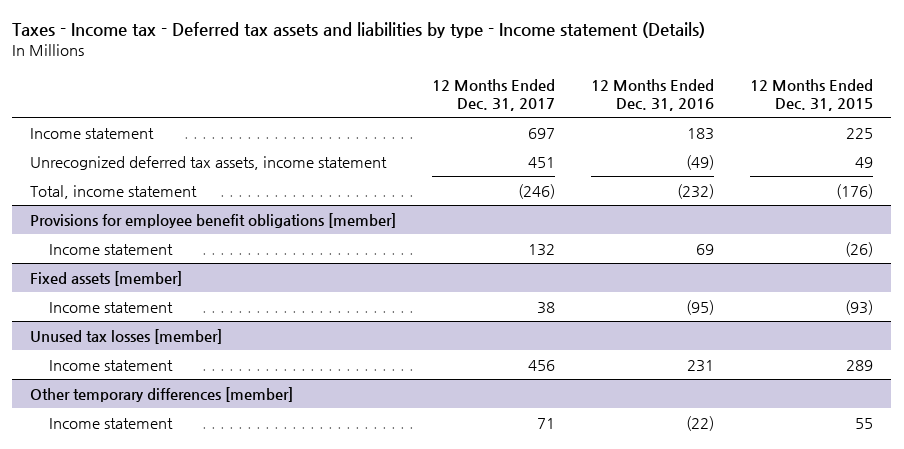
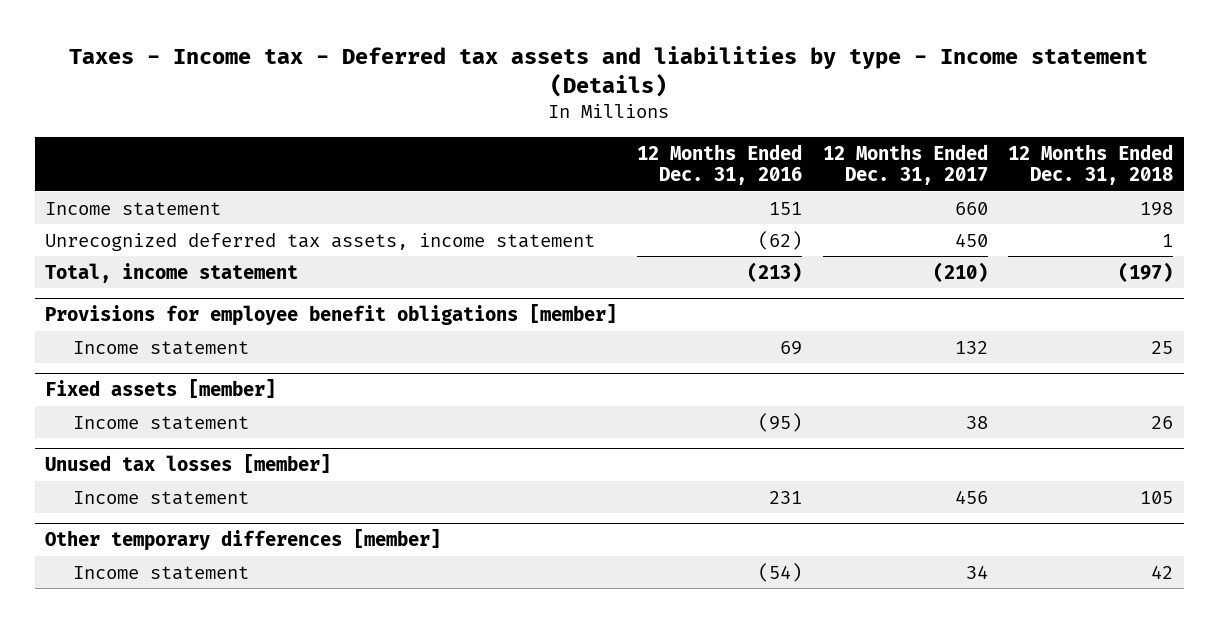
[750,78,874,111] 12 Months Ended Dec. 31, 2015 -> none
none -> [1008,143,1174,186] 12 Months Ended Dec. 31, 2018
[528,127,556,139] 697 -> [954,201,988,215] 660
[687,127,715,140] 183 -> [769,201,803,215] 151
[528,156,556,168] 451 -> [954,232,988,247] 450
[686,154,715,170] (49) -> [758,230,803,250] (62)
[518,183,556,199] (246) -> [932,261,988,282] (210)
[677,183,715,199] (232) -> [747,261,803,282] (213)
[537,417,556,429] 71 -> [965,564,988,579] 34
[686,415,715,431] (22) -> [758,562,803,582] (54)

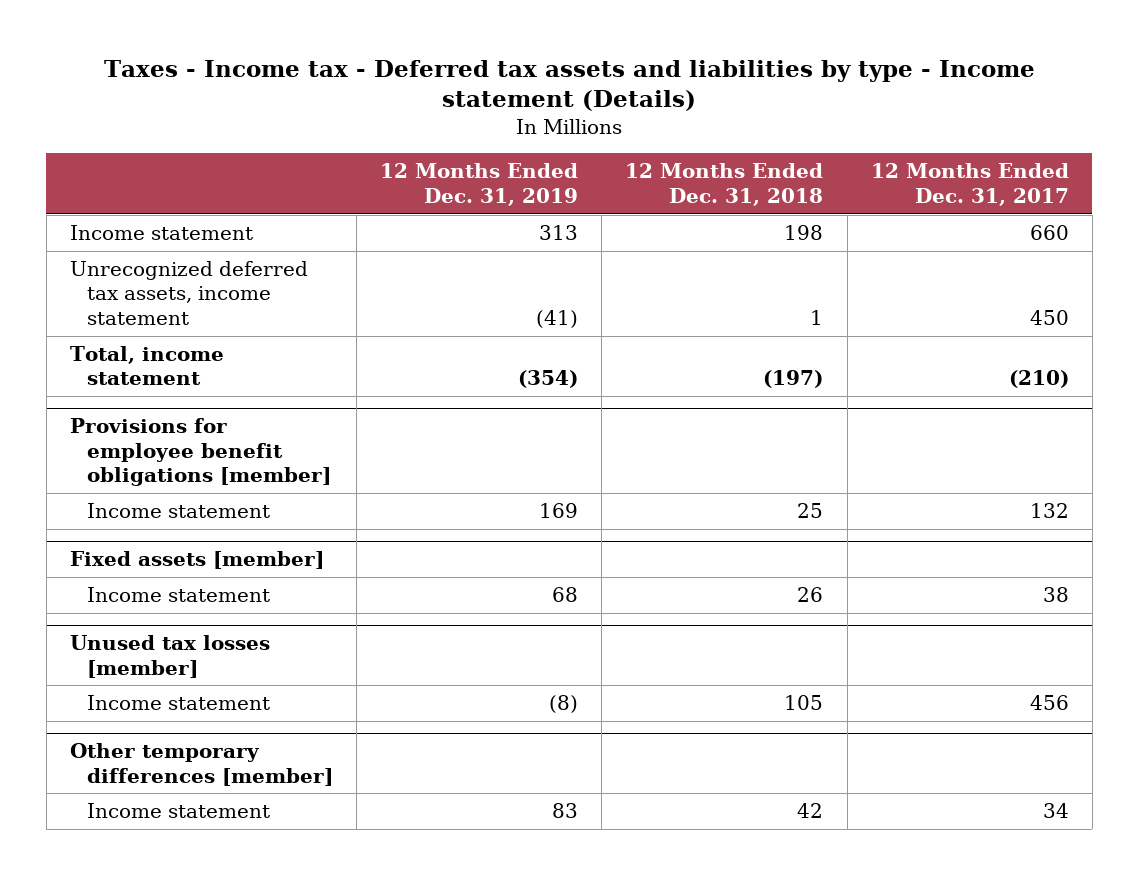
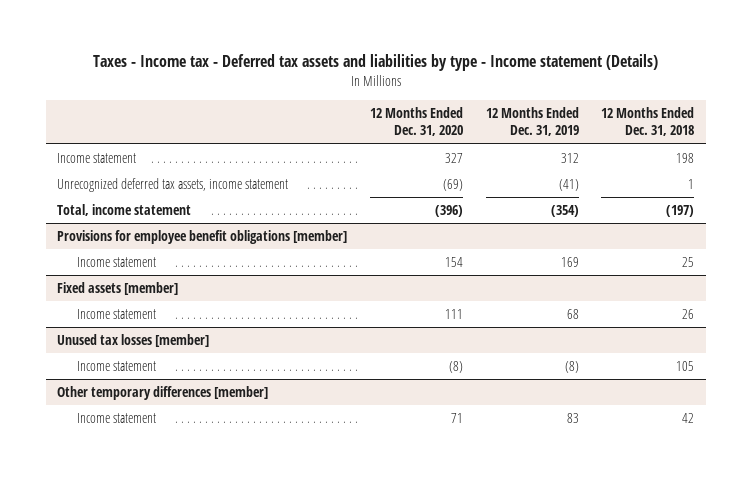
[870,163,1069,206] 12 Months Ended Dec. 31, 2017 -> none
none -> [369,106,463,137] 12 Months Ended Dec. 31, 2020
[539,225,579,241] 313 -> [560,153,579,164] 312

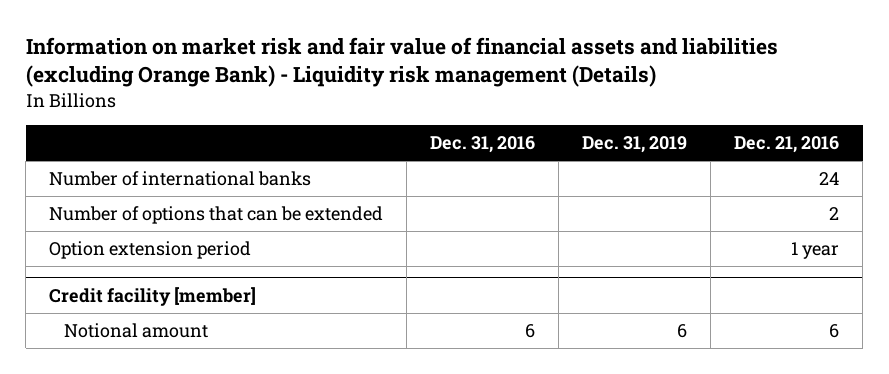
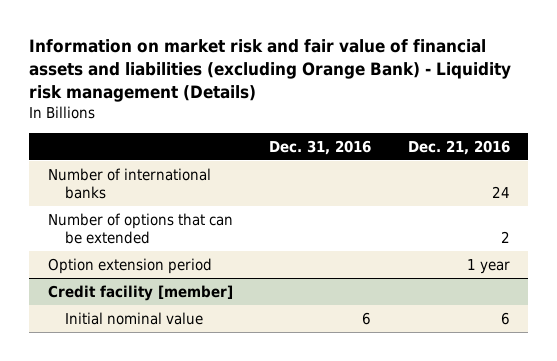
[582,136,688,154] Dec. 31, 2019 -> none
[63,323,208,339] Notional amount -> [65,311,204,325] Initial nominal value

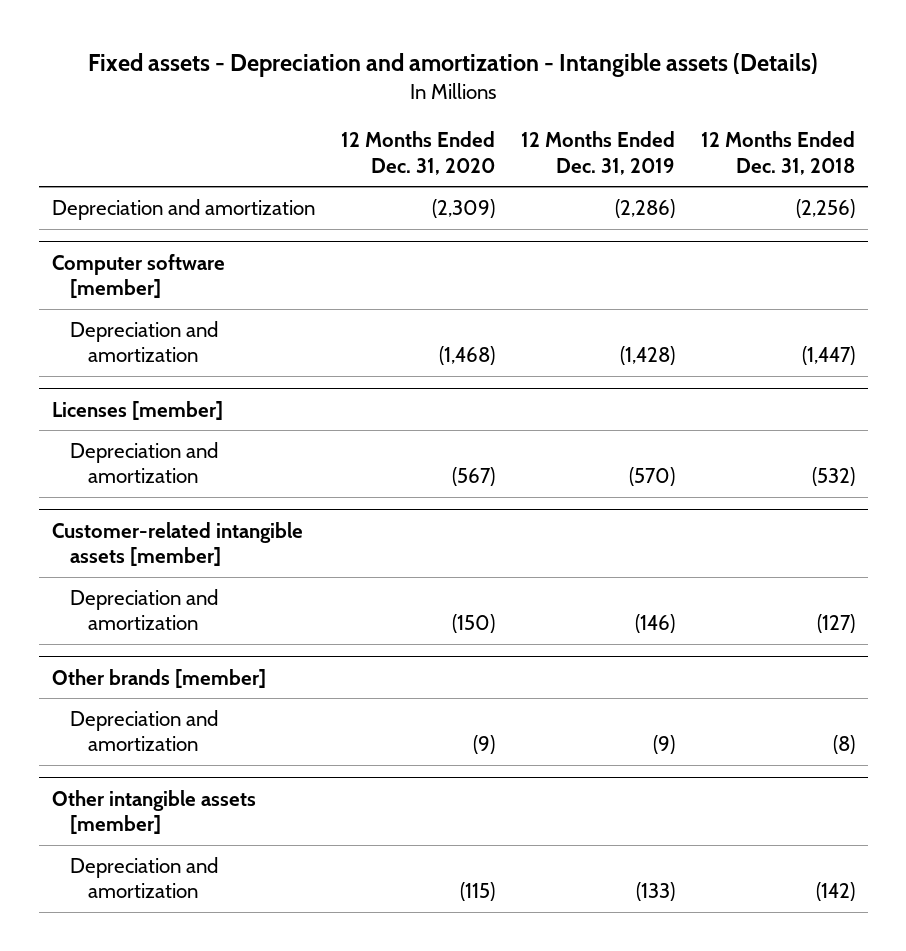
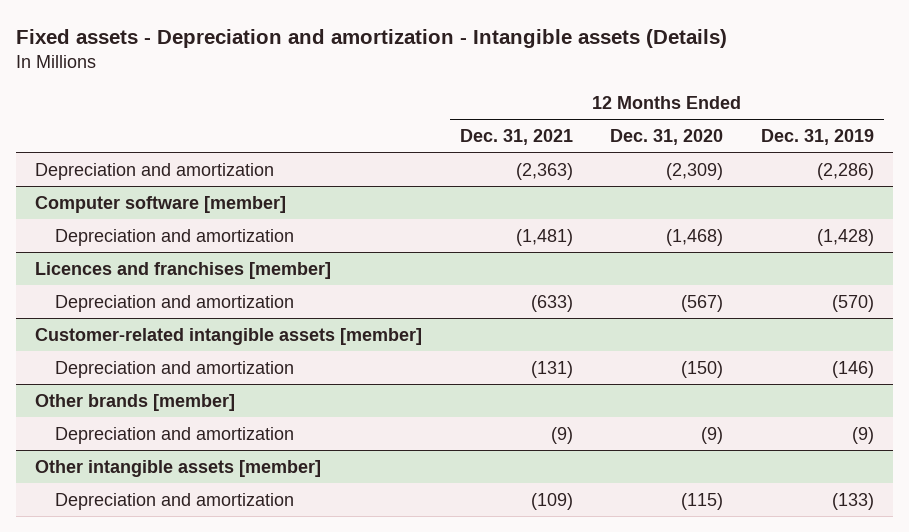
[700,131,855,175] 12 Months Ended Dec. 31, 2018 -> none
none -> [459,129,573,146] Dec. 31, 2021
[51,400,223,420] Licenses [member] -> [34,261,331,279] Licences and franchises [member]

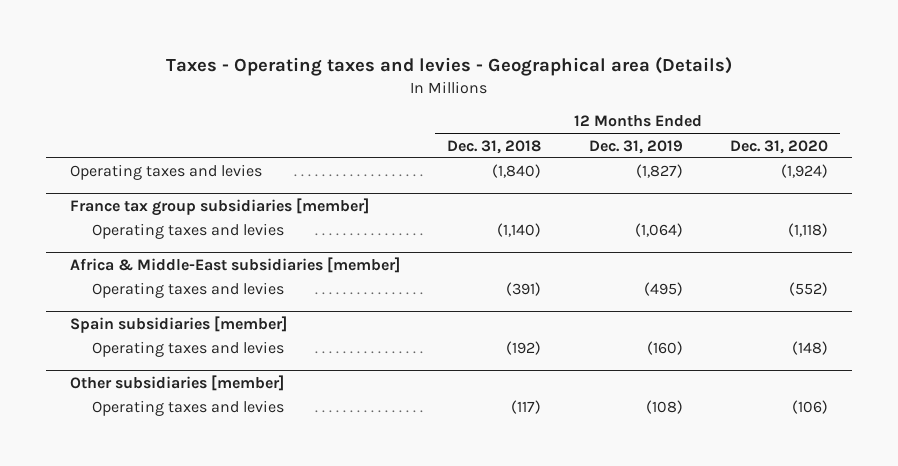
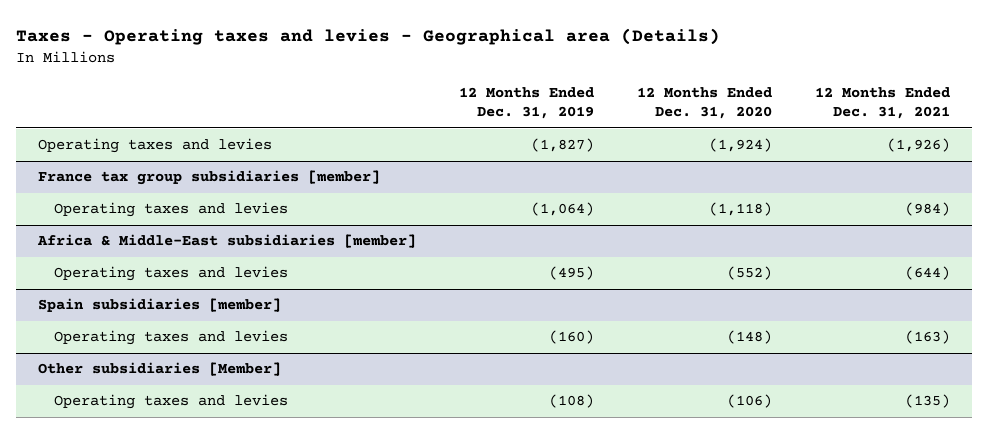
[447,139,542,154] Dec. 31, 2018 -> none
none -> [815,87,951,120] 12 Months Ended Dec. 31, 2021
[69,374,284,391] Other subsidiaries [member] -> [37,362,281,377] Other subsidiaries [Member]

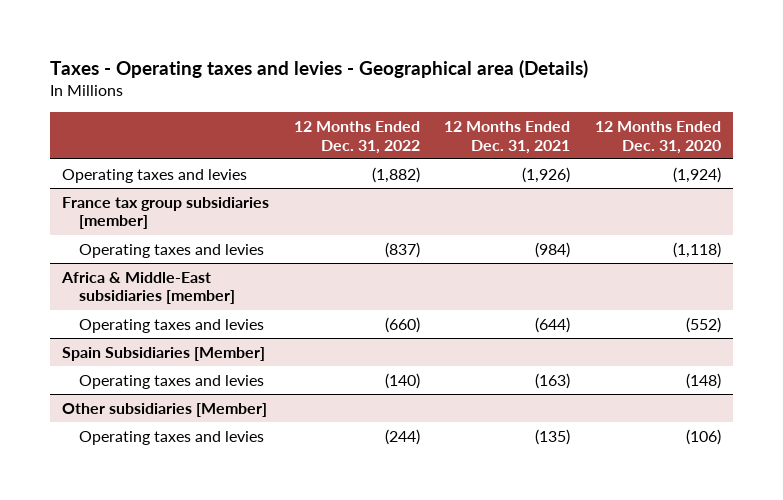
[459,87,595,120] 12 Months Ended Dec. 31, 2019 -> none
none -> [293,120,420,154] 12 Months Ended Dec. 31, 2022
[37,298,281,313] Spain subsidiaries [member] -> [62,346,266,361] Spain Subsidiaries [Member]

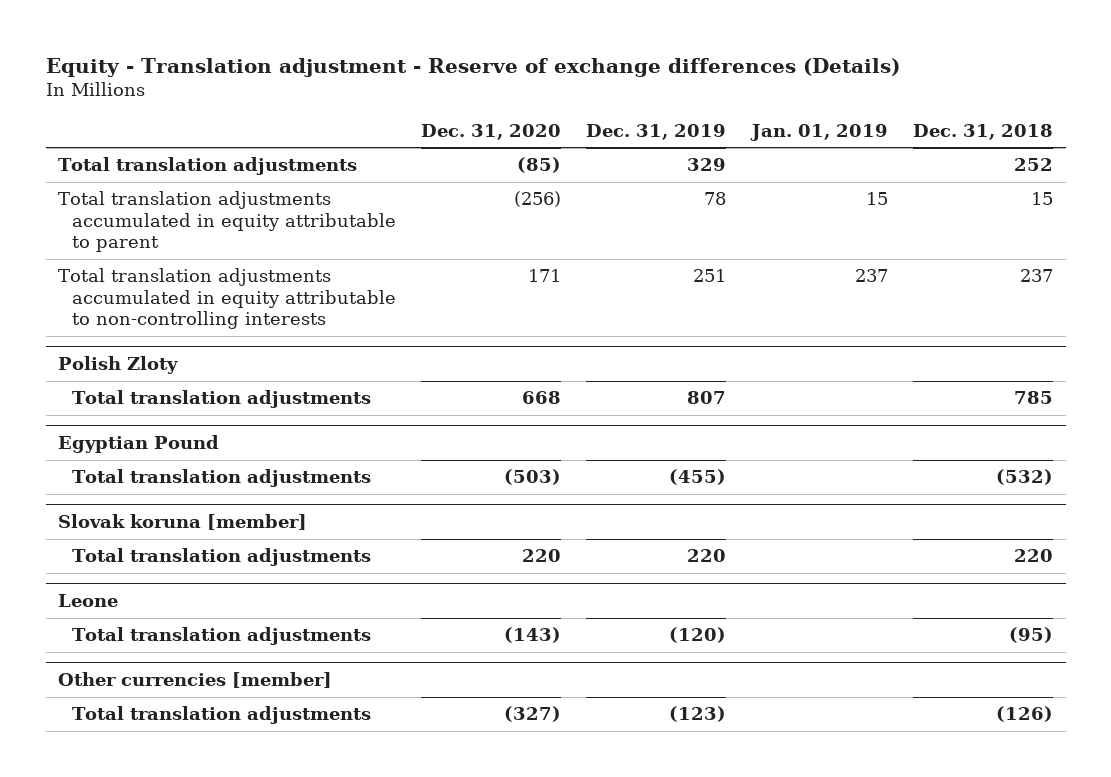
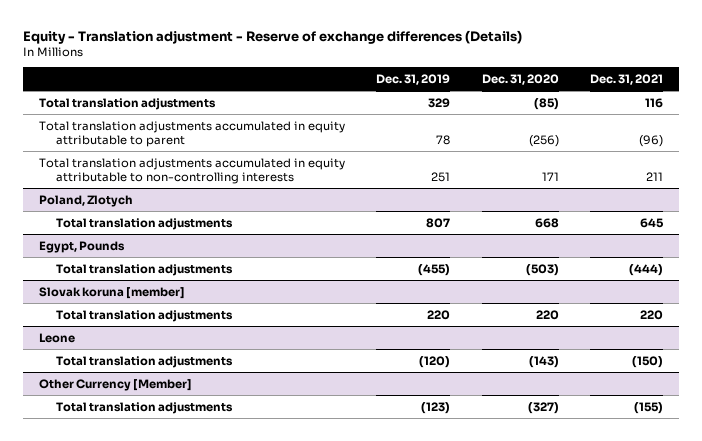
[749,123,888,141] Jan. 01, 2019 -> none
[913,123,1054,140] Dec. 31, 2018 -> none
none -> [590,73,664,85] Dec. 31, 2021
[58,355,179,374] Polish Zloty -> [38,194,133,207] Poland, Zlotych
[58,434,220,453] Egyptian Pound -> [38,240,125,253] Egypt, Pounds
[58,671,333,688] Other currencies [member] -> [38,378,192,391] Other Currency [Member]

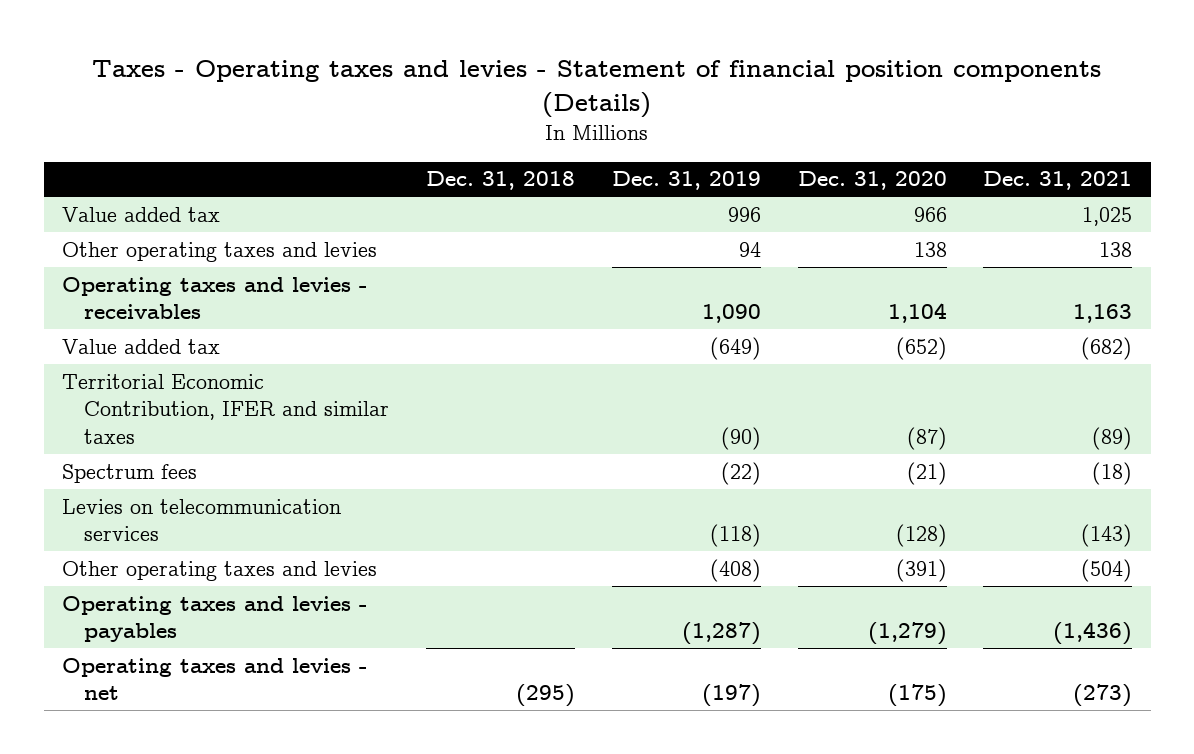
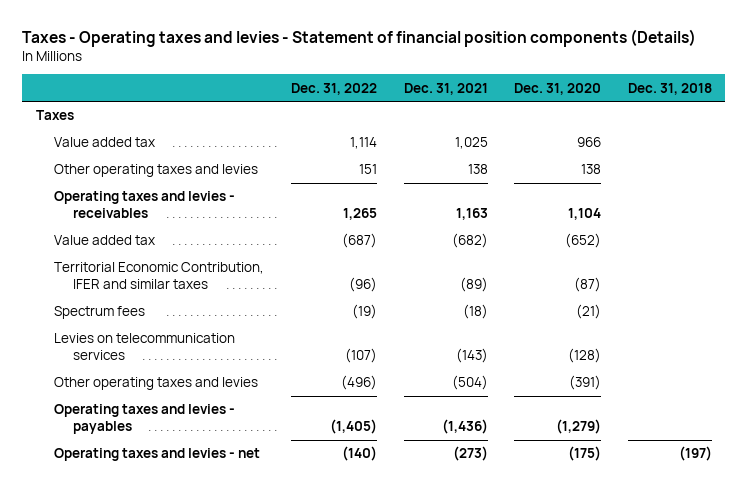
[611,171,761,191] Dec. 31, 2019 -> none
none -> [290,82,377,95] Dec. 31, 2022
none -> [35,110,74,121] Taxes
[515,684,575,708] (295) -> [678,446,712,462] (197)

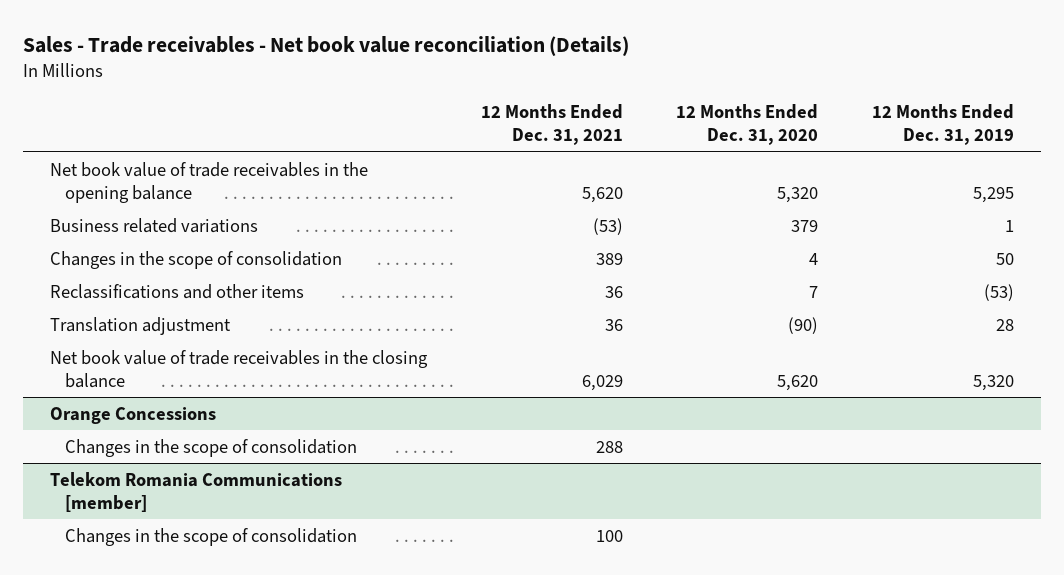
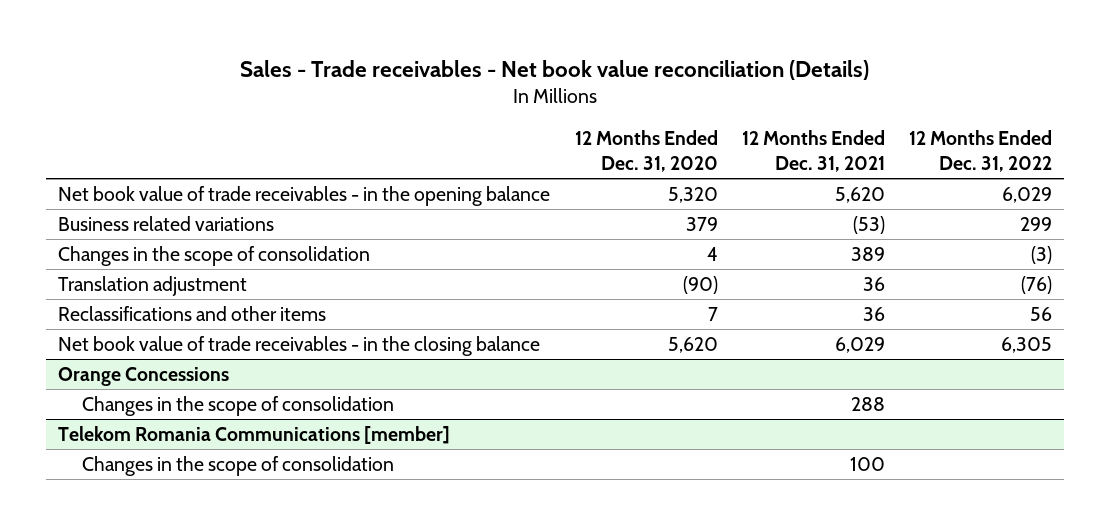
[871,104,1014,146] 12 Months Ended Dec. 31, 2019 -> none
none -> [909,129,1053,173] 12 Months Ended Dec. 31, 2022
[50,161,369,203] Net book value of trade receivables in the opening balance -> [58,185,551,206] Net book value of trade receivables - in the opening balance
[50,283,305,299] Reclassifications and other items -> [58,305,327,321] Reclassifications and other items
[50,349,429,388] Net book value of trade receivables in the closing balance -> [58,335,541,356] Net book value of trade receivables - in the closing balance

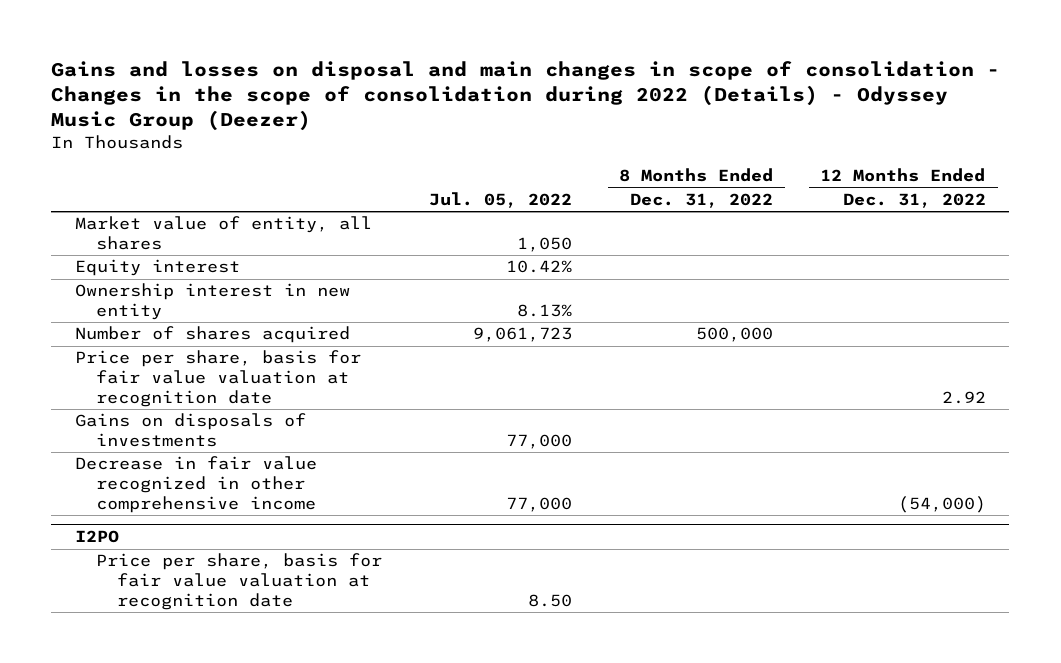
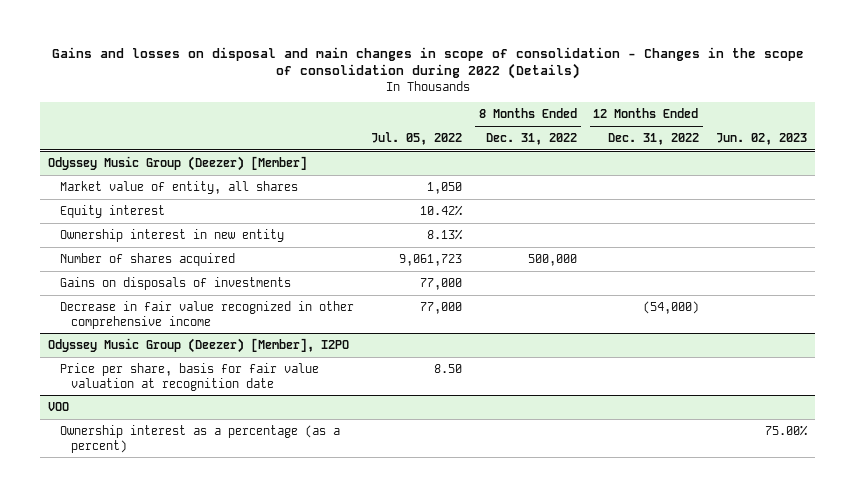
[51,61,1001,131] Gains and losses on disposal and main changes in scope of consolidation - Changes in the scope of consolidation during 2022 (Details) - Odyssey Music Group (Deezer) -> [51,46,804,80] Gains and losses on disposal and main changes in scope of consolidation - Changes in the scope of consolidation during 2022 (Details)
none -> [715,132,807,145] Jun. 02, 2023
none -> [48,155,308,171] Odyssey Music Group (Deezer) [Member]
[74,350,361,407] Price per share, basis for fair value valuation at recognition date -> none
[74,530,119,544] I2PO -> none
none -> [48,337,350,353] Odyssey Music Group (Deezer) [Member], I2PO
none -> [48,401,70,411] VOO
none -> [59,424,340,453] Ownership interest as a percentage (as a percent)

